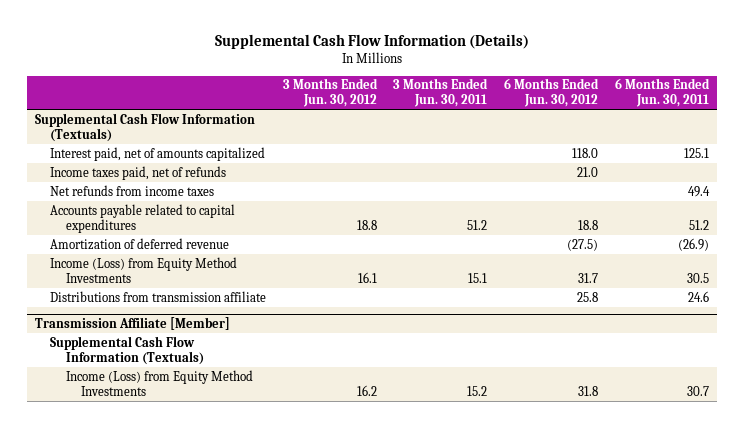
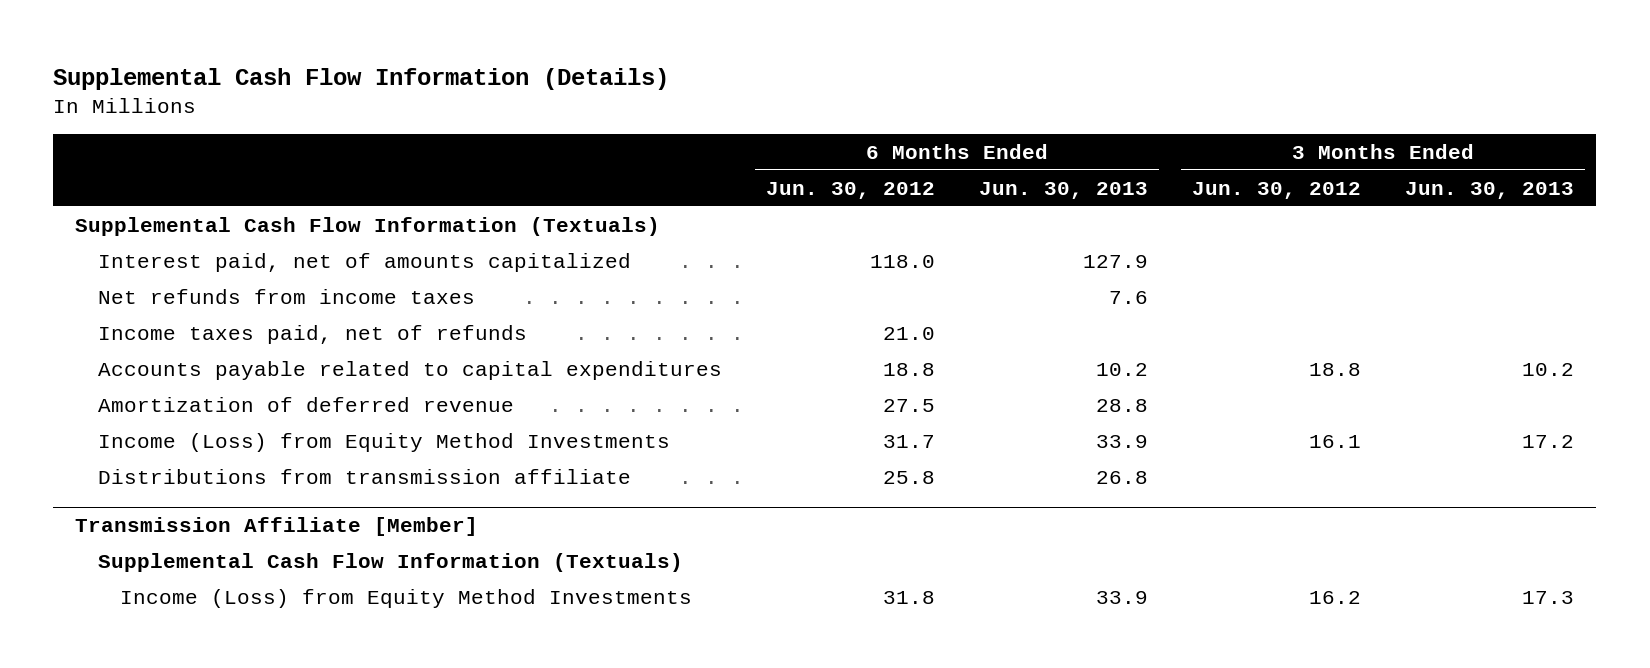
[393,78,489,108] 3 Months Ended Jun. 30, 2011 -> none
[614,78,710,108] 6 Months Ended Jun. 30, 2011 -> none
none -> [979,181,1149,199] Jun. 30, 2013
none -> [1405,181,1575,199] Jun. 30, 2013
[50,165,227,180] Income taxes paid, net of refunds -> [97,324,527,344] Income taxes paid, net of refunds
[566,238,598,251] (27.5) -> [882,398,935,412] 27.5

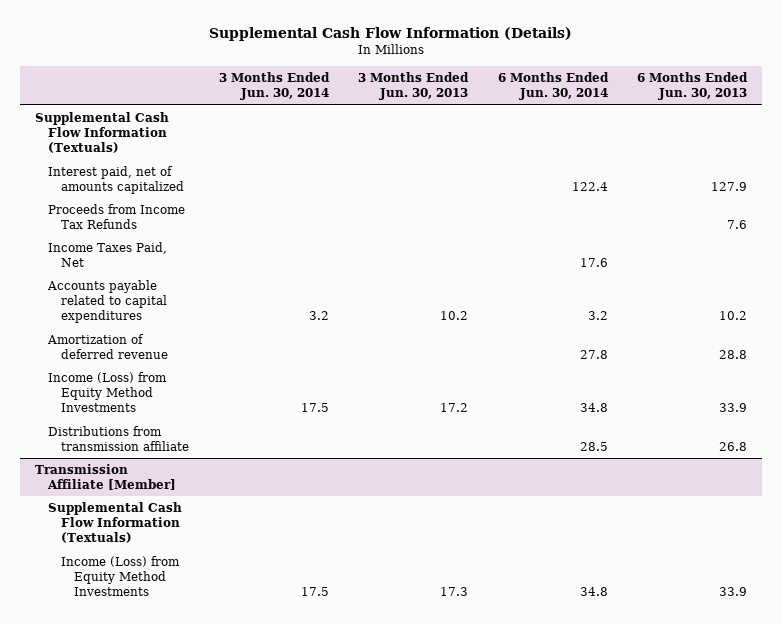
[765,181,935,199] Jun. 30, 2012 -> none
[1192,181,1362,199] Jun. 30, 2012 -> none
none -> [218,72,330,101] 3 Months Ended Jun. 30, 2014
none -> [497,72,609,101] 6 Months Ended Jun. 30, 2014
[97,288,475,304] Net refunds from income taxes -> [47,203,185,230] Proceeds from Income Tax Refunds
[97,324,527,344] Income taxes paid, net of refunds -> [47,241,167,268] Income Taxes Paid, Net

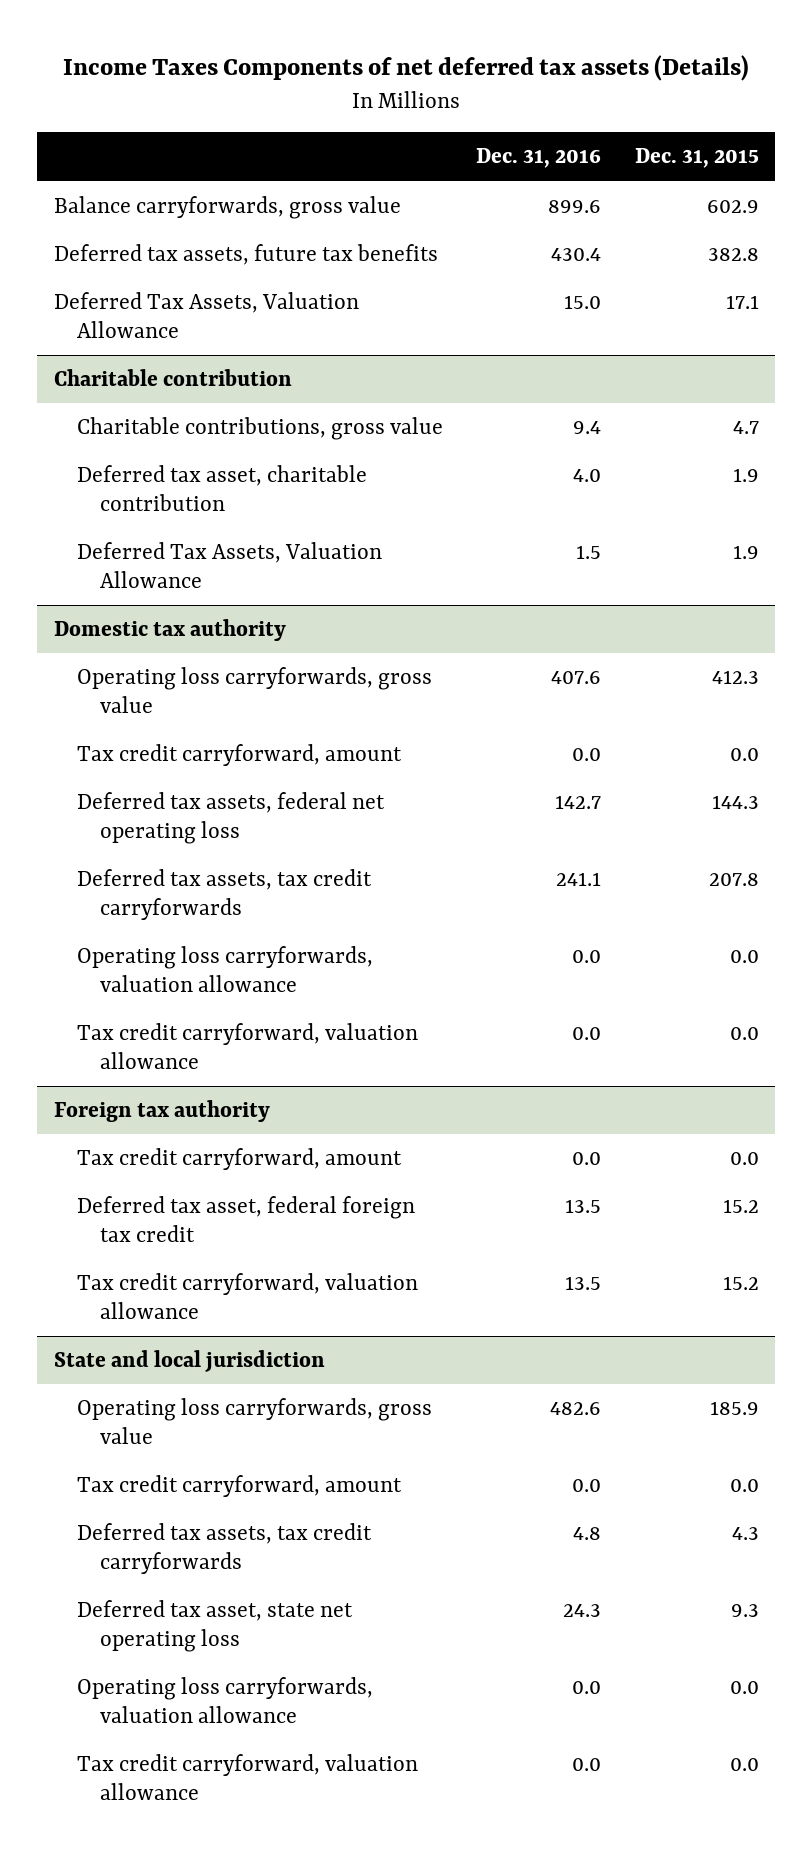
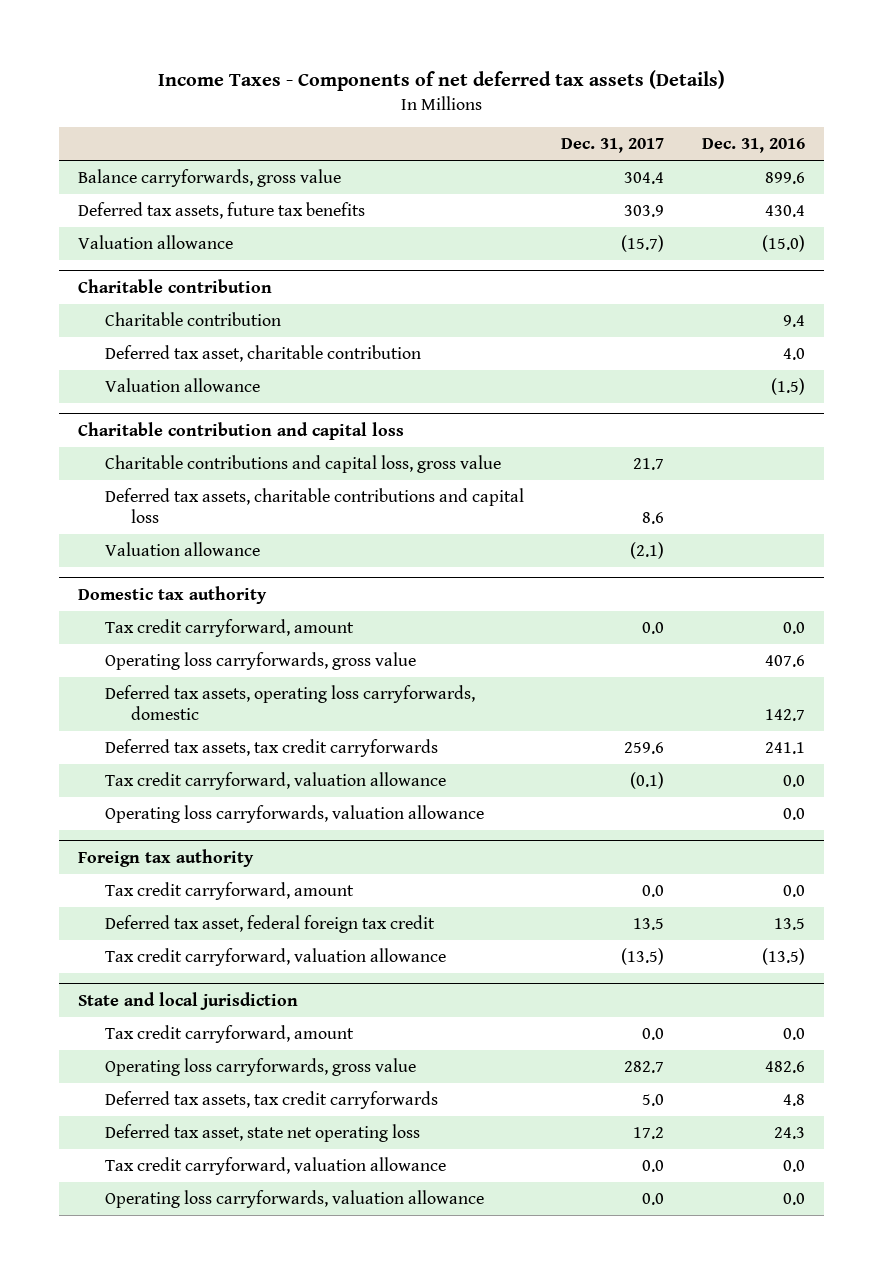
[63,55,750,82] Income Taxes Components of net deferred tax assets (Details) -> [157,70,725,92] Income Taxes - Components of net deferred tax assets (Details)
[634,148,759,169] Dec. 31, 2015 -> none
none -> [561,138,665,154] Dec. 31, 2017
[53,292,359,339] Deferred Tax Assets, Valuation Allowance -> [77,234,233,249] Valuation allowance
[564,295,602,310] 15.0 -> [762,234,806,252] (15.0)
[77,417,444,441] Charitable contributions, gross value -> [104,311,281,326] Charitable contribution
[77,542,383,589] Deferred Tax Assets, Valuation Allowance -> [104,377,260,392] Valuation allowance
[576,545,602,560] 1.5 -> [771,377,806,395] (1.5)
none -> [77,421,404,440] Charitable contribution and capital loss
none -> [104,454,501,473] Charitable contributions and capital loss, gross value
none -> [104,487,524,524] Deferred tax assets, charitable contributions and capital loss
none -> [104,541,260,556] Valuation allowance
[77,667,433,714] Operating loss carryforwards, gross value -> [104,651,416,670] Operating loss carryforwards, gross value
[77,792,386,845] Deferred tax assets, federal net operating loss -> [104,684,475,721] Deferred tax assets, operating loss carryforwards, domestic
[77,946,374,993] Operating loss carryforwards, valuation allowance -> [104,804,484,823] Operating loss carryforwards, valuation allowance
[565,1276,602,1291] 13.5 -> [762,947,806,965] (13.5)
[77,1398,433,1445] Operating loss carryforwards, gross value -> [104,1057,416,1076] Operating loss carryforwards, gross value
[77,1677,374,1724] Operating loss carryforwards, valuation allowance -> [104,1189,484,1208] Operating loss carryforwards, valuation allowance

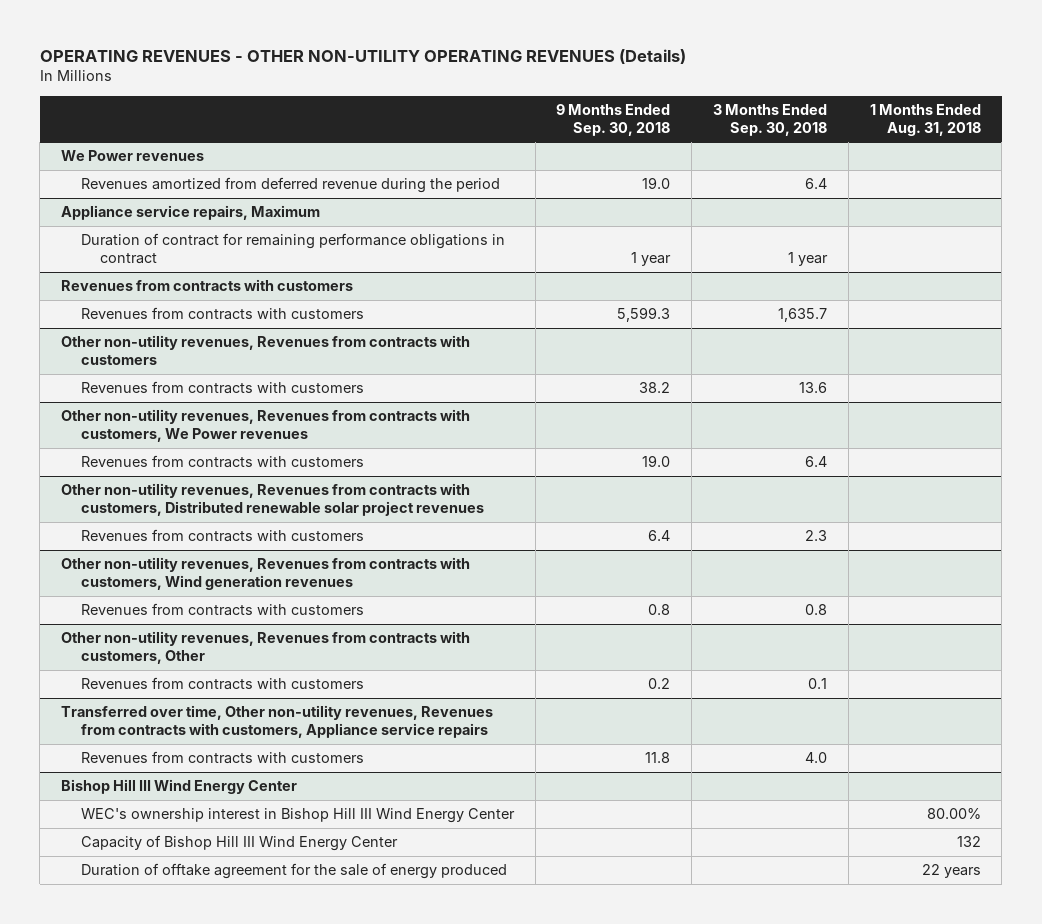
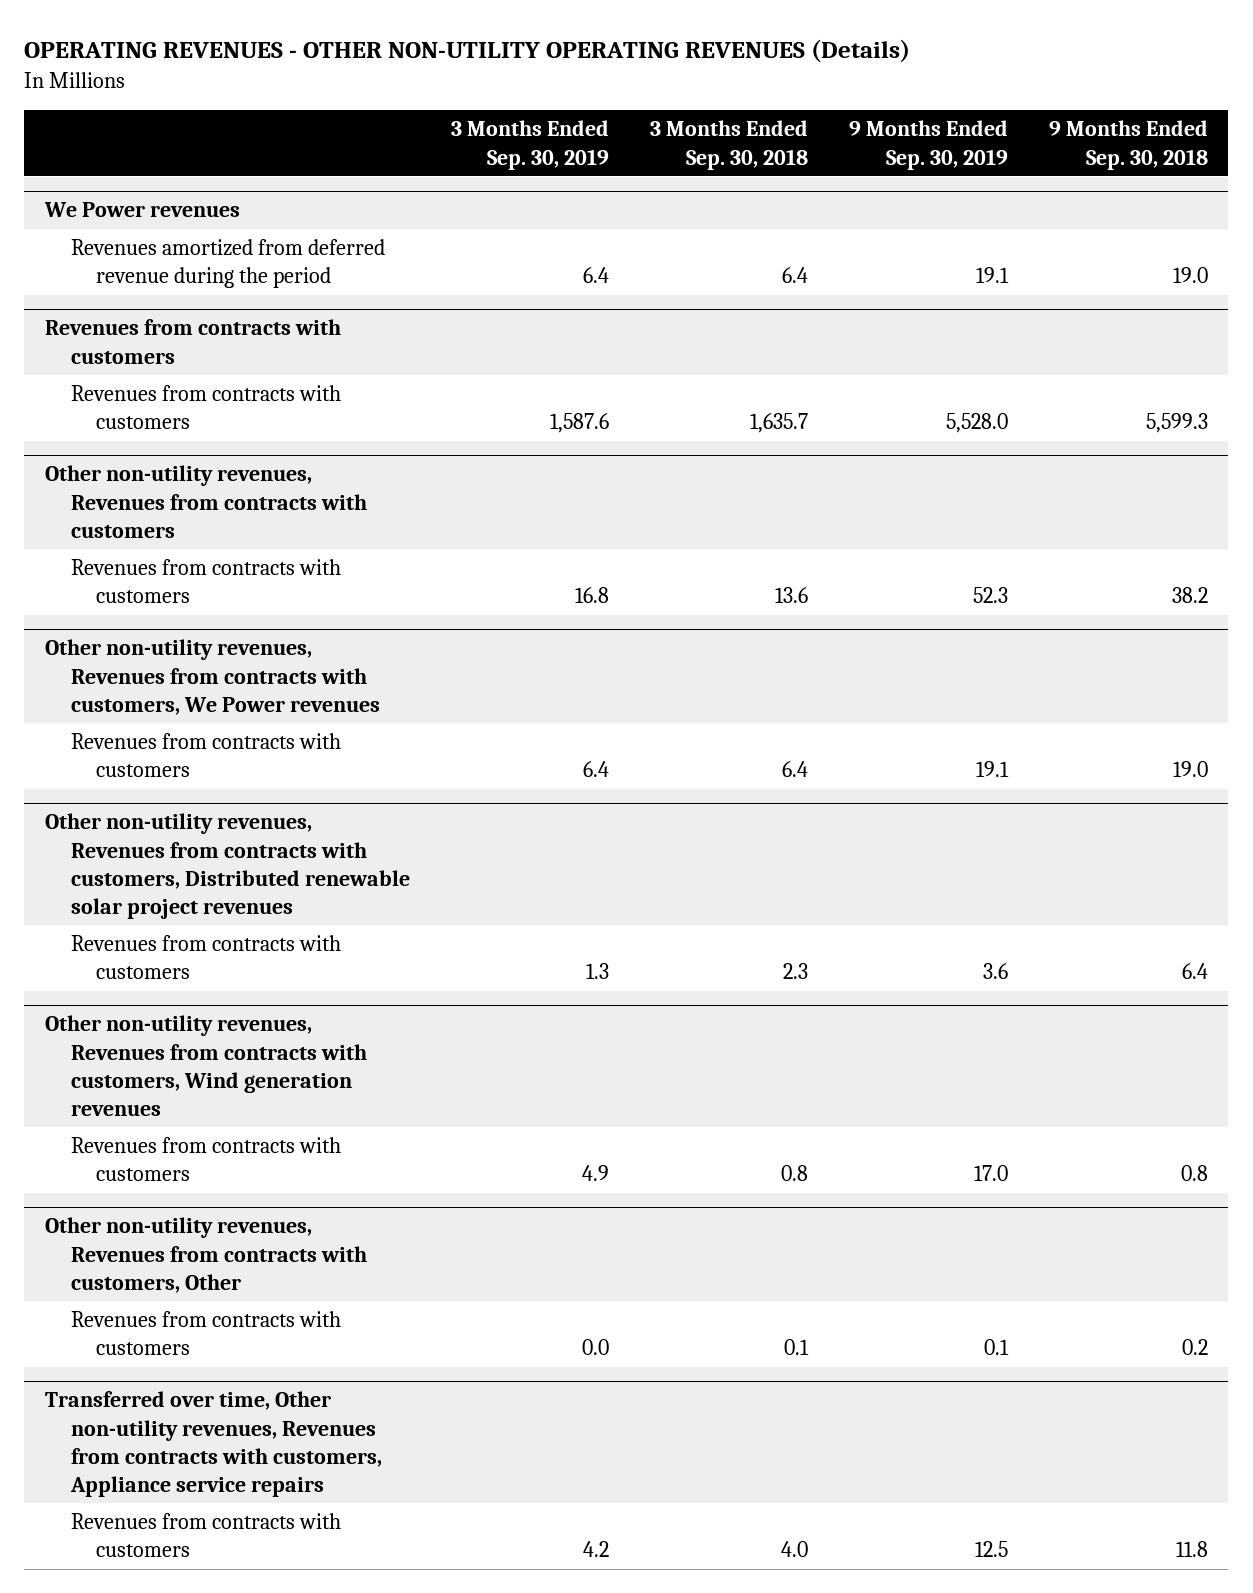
[869,103,981,136] 1 Months Ended Aug. 31, 2018 -> none
none -> [450,120,609,170] 3 Months Ended Sep. 30, 2019
none -> [848,120,1008,170] 9 Months Ended Sep. 30, 2019
[61,204,321,220] Appliance service repairs, Maximum -> none
[80,232,505,265] Duration of contract for remaining performance obligations in contract -> none
[61,778,298,794] Bishop Hill III Wind Energy Center -> none
[80,807,515,823] WEC's ownership interest in Bishop Hill III Wind Energy Center -> none
[80,834,398,851] Capacity of Bishop Hill III Wind Energy Center -> none
[80,862,507,879] Duration of offtake agreement for the sale of energy produced -> none

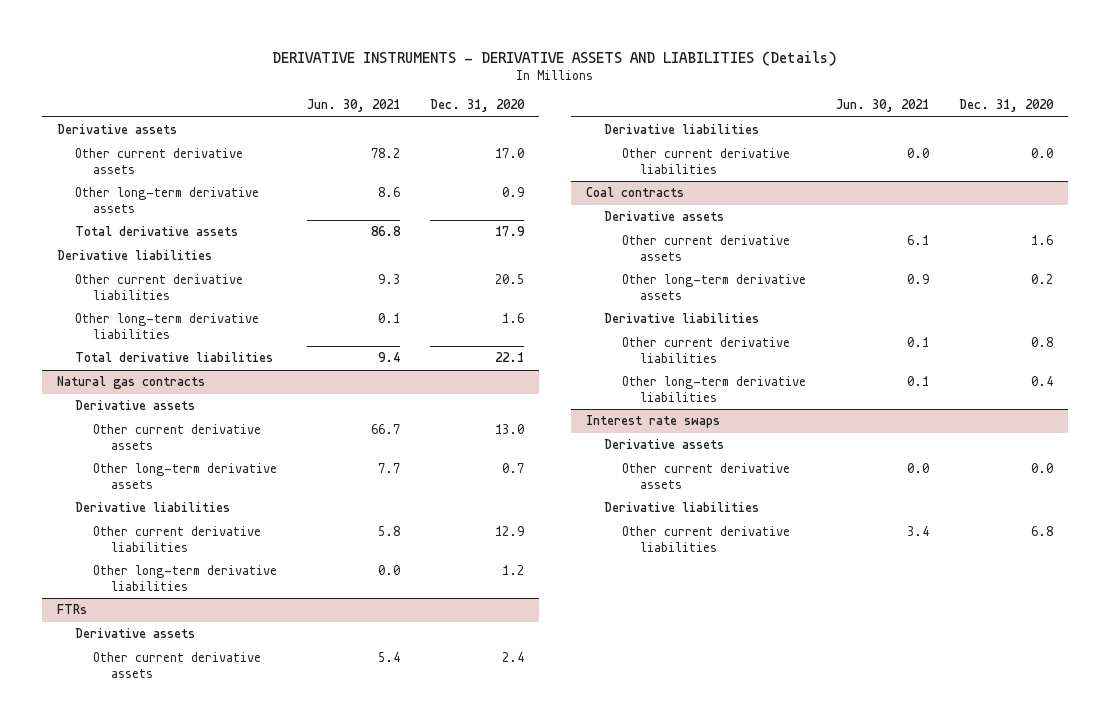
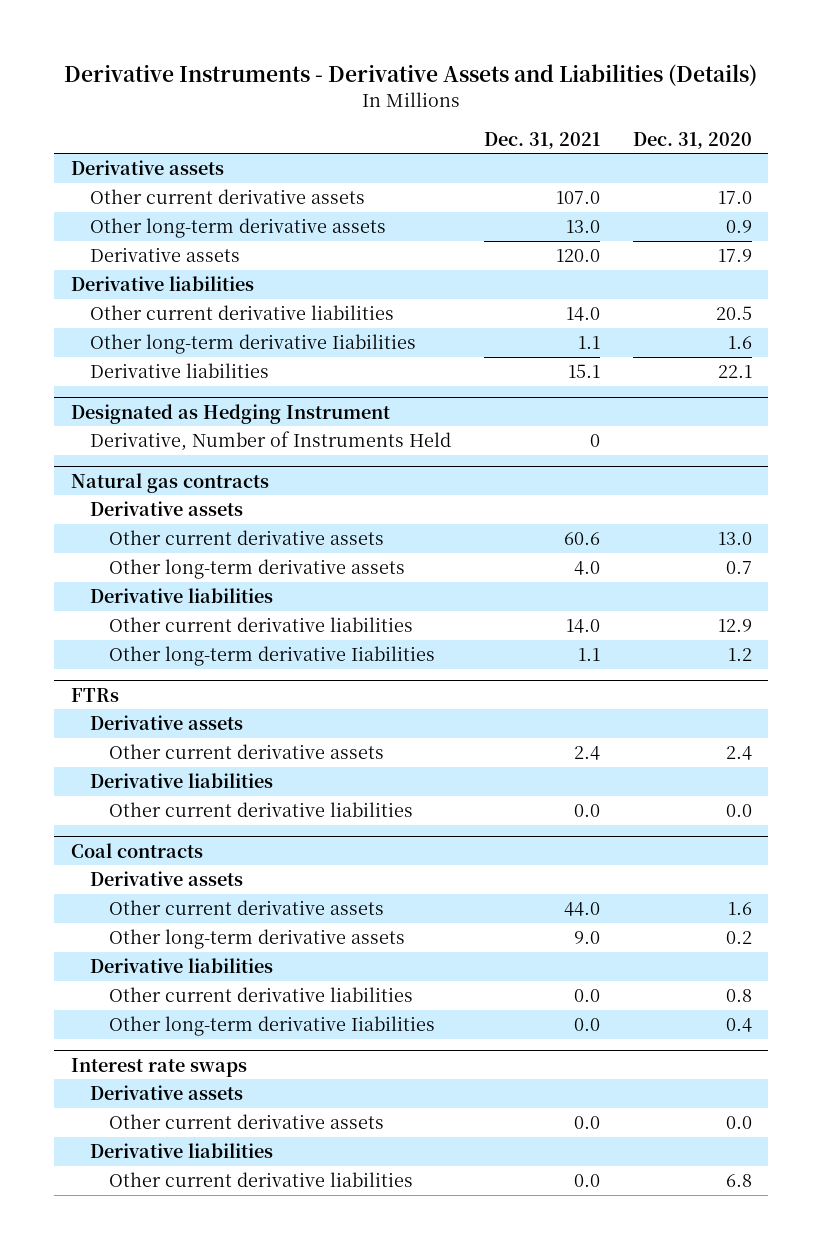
[272,50,838,66] DERIVATIVE INSTRUMENTS - DERIVATIVE ASSETS AND LIABILITIES (Details) -> [64,64,758,87] Derivative Instruments - Derivative Assets and Liabilities (Details)
[306,99,400,113] Jun. 30, 2021 -> none
none -> [483,131,600,149] Dec. 31, 2021
[75,226,239,237] Total derivative assets -> [89,246,240,262] Derivative assets
[75,313,260,340] Other long-term derivative liabilities -> [89,333,416,354] Other long-term derivative Iiabilities
[75,352,274,363] Total derivative liabilities -> [89,362,269,378] Derivative liabilities
none -> [70,403,390,424] Designated as Hedging Instrument
none -> [89,430,451,451] Derivative, Number of Instruments Held
[92,565,277,592] Other long-term derivative liabilities -> [108,645,435,666] Other long-term derivative Iiabilities
[621,376,806,403] Other long-term derivative liabilities -> [108,1015,435,1036] Other long-term derivative Iiabilities

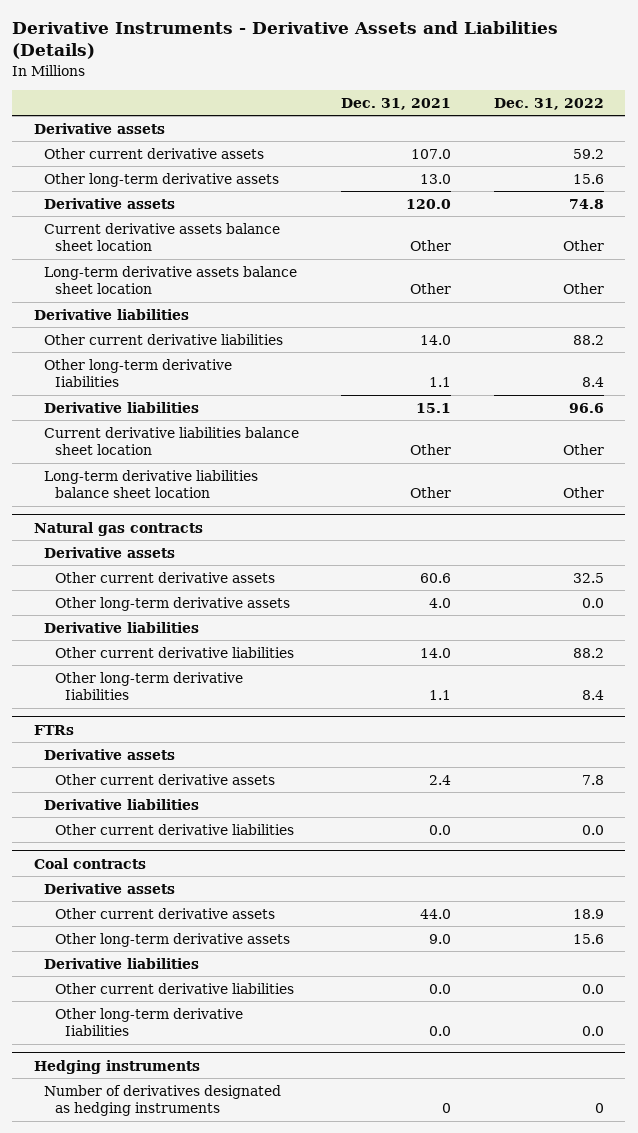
[632,131,752,149] Dec. 31, 2020 -> none
none -> [493,97,604,110] Dec. 31, 2022
none -> [44,222,281,252] Current derivative assets balance sheet location
none -> [44,265,298,295] Long-term derivative assets balance sheet location
[70,403,390,424] Designated as Hedging Instrument -> none
[89,430,451,451] Derivative, Number of Instruments Held -> none
none -> [44,426,300,456] Current derivative liabilities balance sheet location
none -> [44,469,259,499] Long-term derivative liabilities balance sheet location
[70,1057,247,1077] Interest rate swaps -> none
[89,1084,243,1100] Derivative assets -> none
[108,1113,384,1129] Other current derivative assets -> none
[89,1142,273,1158] Derivative liabilities -> none
[108,1171,413,1187] Other current derivative liabilities -> none
none -> [33,1059,200,1074] Hedging instruments
none -> [44,1084,282,1117] Number of derivatives designated as hedging instruments

